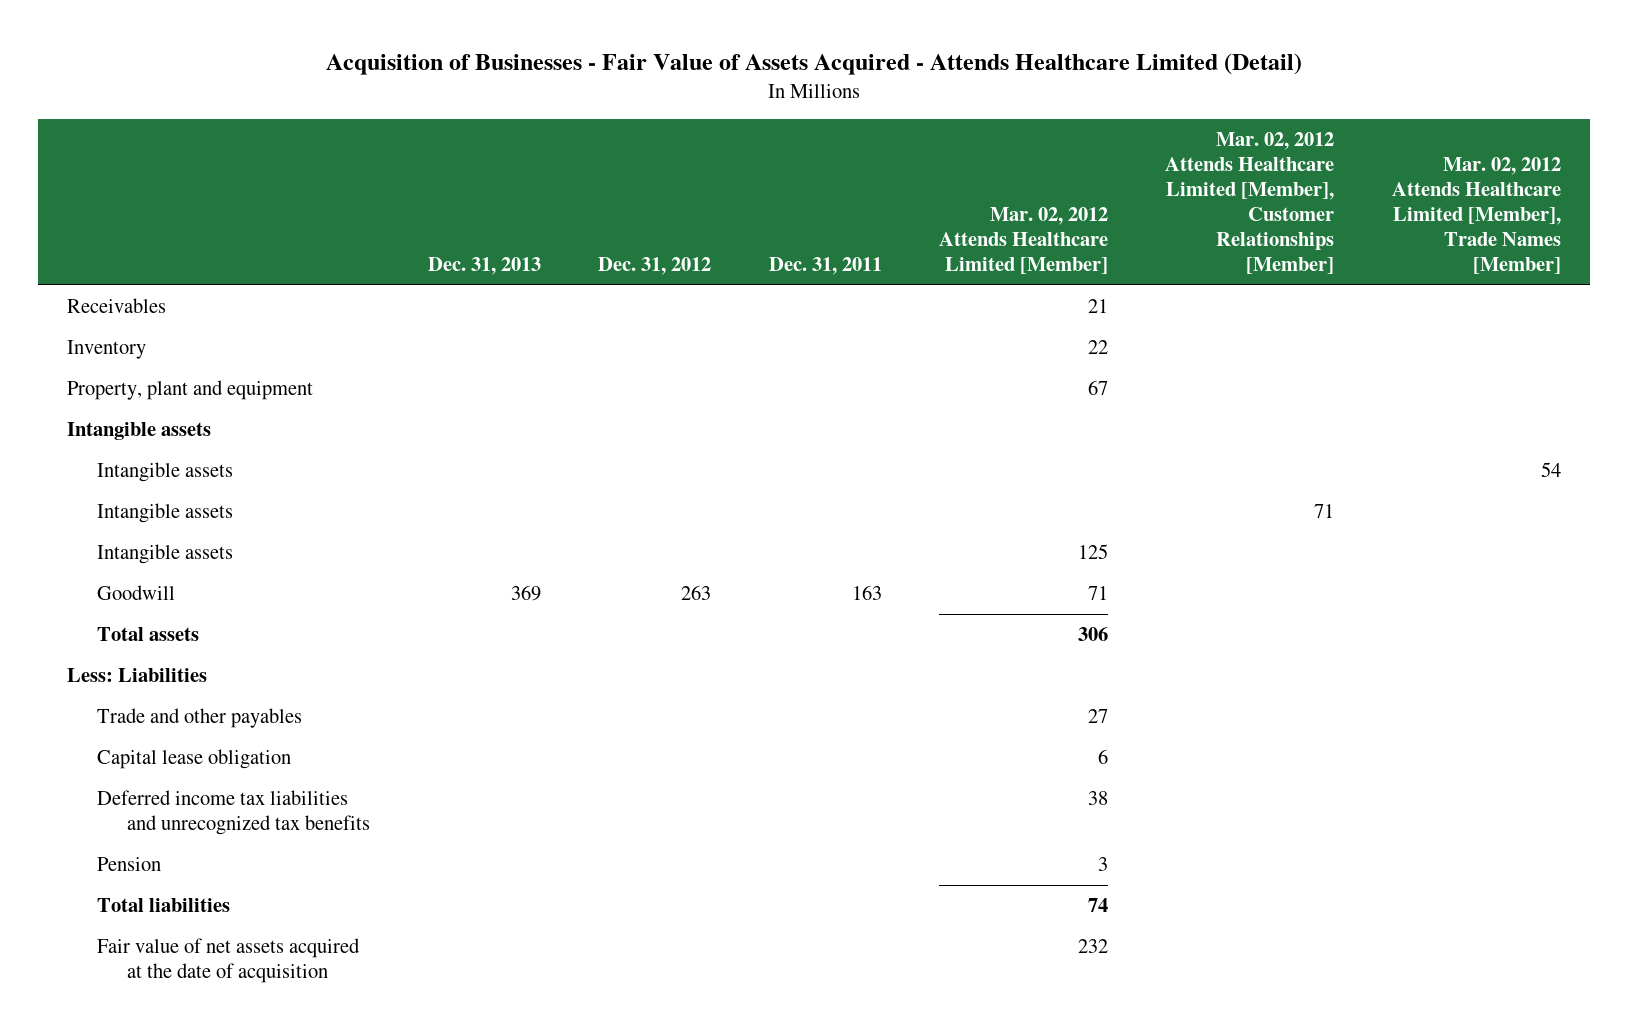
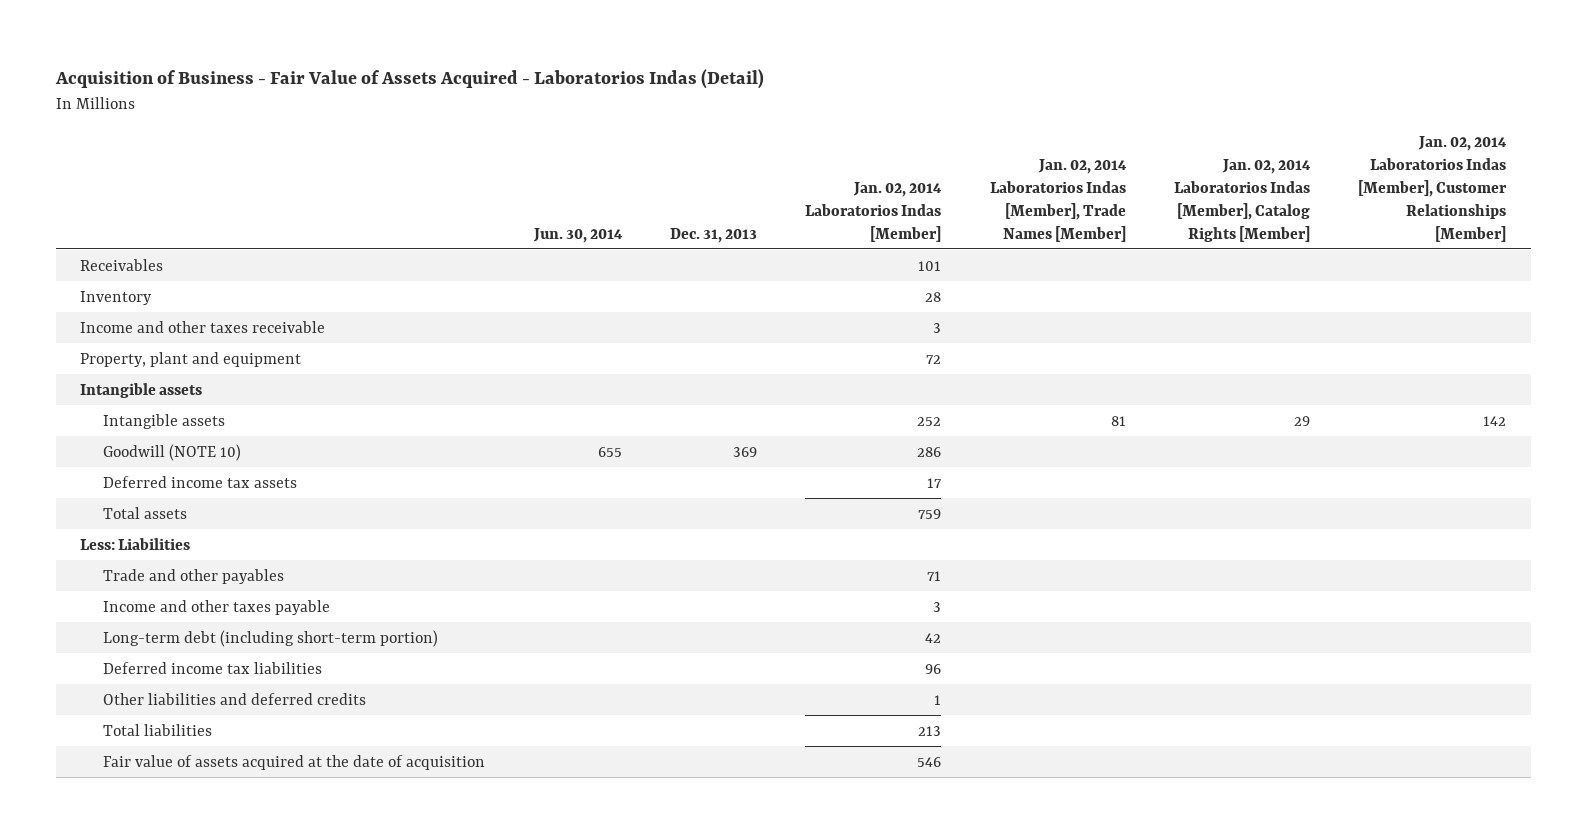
[325,53,1302,76] Acquisition of Businesses - Fair Value of Assets Acquired - Attends Healthcare Limited (Detail) -> [54,69,764,90] Acquisition of Business - Fair Value of Assets Acquired - Laboratorios Indas (Detail)
[598,257,712,276] Dec. 31, 2012 -> none
[768,257,882,276] Dec. 31, 2011 -> none
[938,207,1108,275] Mar. 02, 2012 Attends Healthcare Limited [Member] -> none
[1165,132,1335,275] Mar. 02, 2012 Attends Healthcare Limited [Member], Customer Relationships [Member] -> none
[1391,157,1561,275] Mar. 02, 2012 Attends Healthcare Limited [Member], Trade Names [Member] -> none
none -> [532,227,623,243] Jun. 30, 2014
none -> [805,181,943,242] Jan. 02, 2014 Laboratorios Indas [Member]
none -> [989,159,1127,242] Jan. 02, 2014 Laboratorios Indas [Member], Trade Names [Member]
none -> [1174,159,1312,242] Jan. 02, 2014 Laboratorios Indas [Member], Catalog Rights [Member]
none -> [1358,136,1508,242] Jan. 02, 2014 Laboratorios Indas [Member], Customer Relationships [Member]
none -> [79,320,325,333] Income and other taxes receivable
[97,503,234,524] Intangible assets -> none
[97,544,234,565] Intangible assets -> none
[97,585,176,601] Goodwill -> [103,443,242,461] Goodwill (NOTE 10)
none -> [103,475,298,488] Deferred income tax assets
[97,749,292,770] Capital lease obligation -> none
[97,857,162,872] Pension -> none
none -> [103,599,331,615] Income and other taxes payable
none -> [103,629,439,647] Long-term debt (including short-term portion)
[97,790,371,836] Deferred income tax liabilities and unrecognized tax benefits -> [103,661,323,674] Deferred income tax liabilities
none -> [103,692,367,705] Other liabilities and deferred credits
[97,938,361,984] Fair value of net assets acquired at the date of acquisition -> [103,754,486,770] Fair value of assets acquired at the date of acquisition

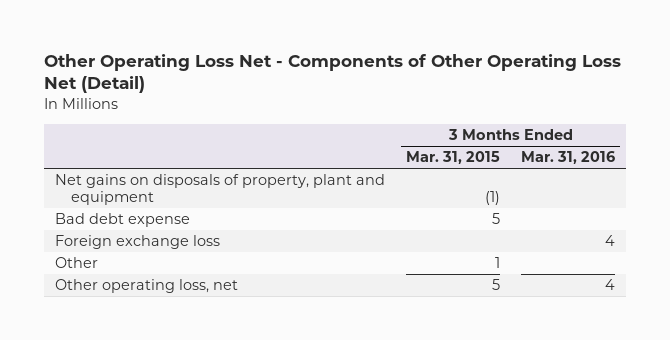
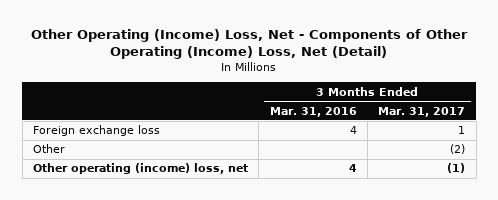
[43,53,621,94] Other Operating Loss Net - Components of Other Operating Loss Net (Detail) -> [31,29,469,60] Other Operating (Income) Loss, Net - Components of Other Operating (Income) Loss, Net (Detail)
[405,151,500,165] Mar. 31, 2015 -> none
none -> [378,106,466,117] Mar. 31, 2017
[54,174,385,206] Net gains on disposals of property, plant and equipment -> none
[54,213,190,228] Bad debt expense -> none
[54,279,238,294] Other operating loss, net -> [32,163,248,175] Other operating (income) loss, net

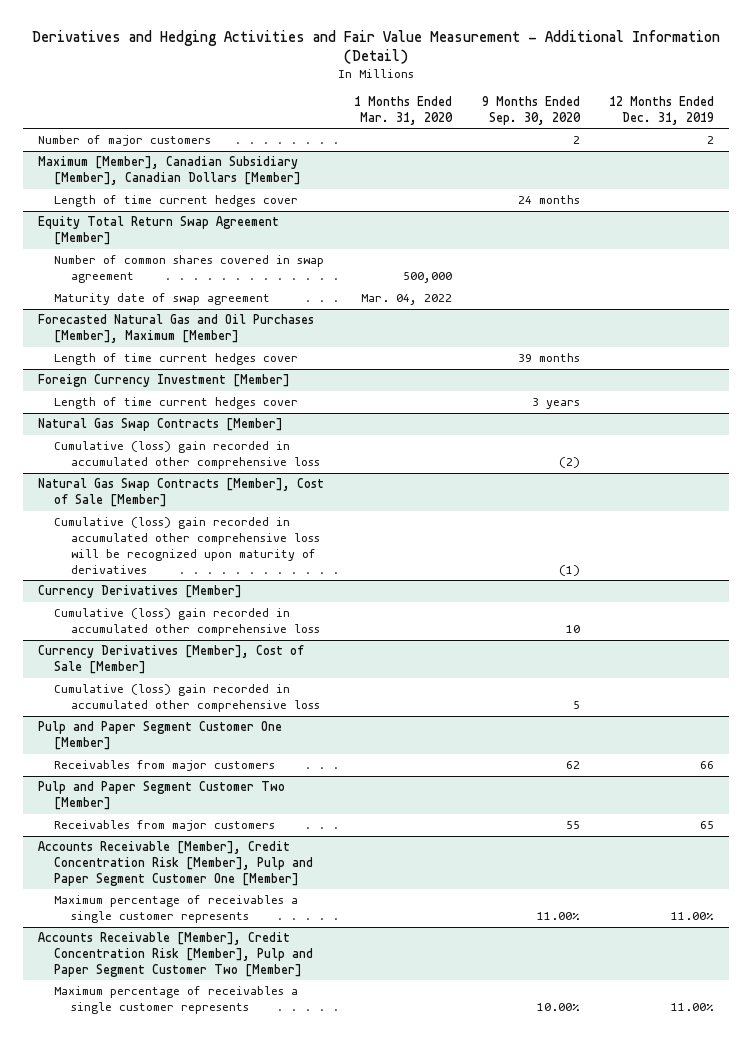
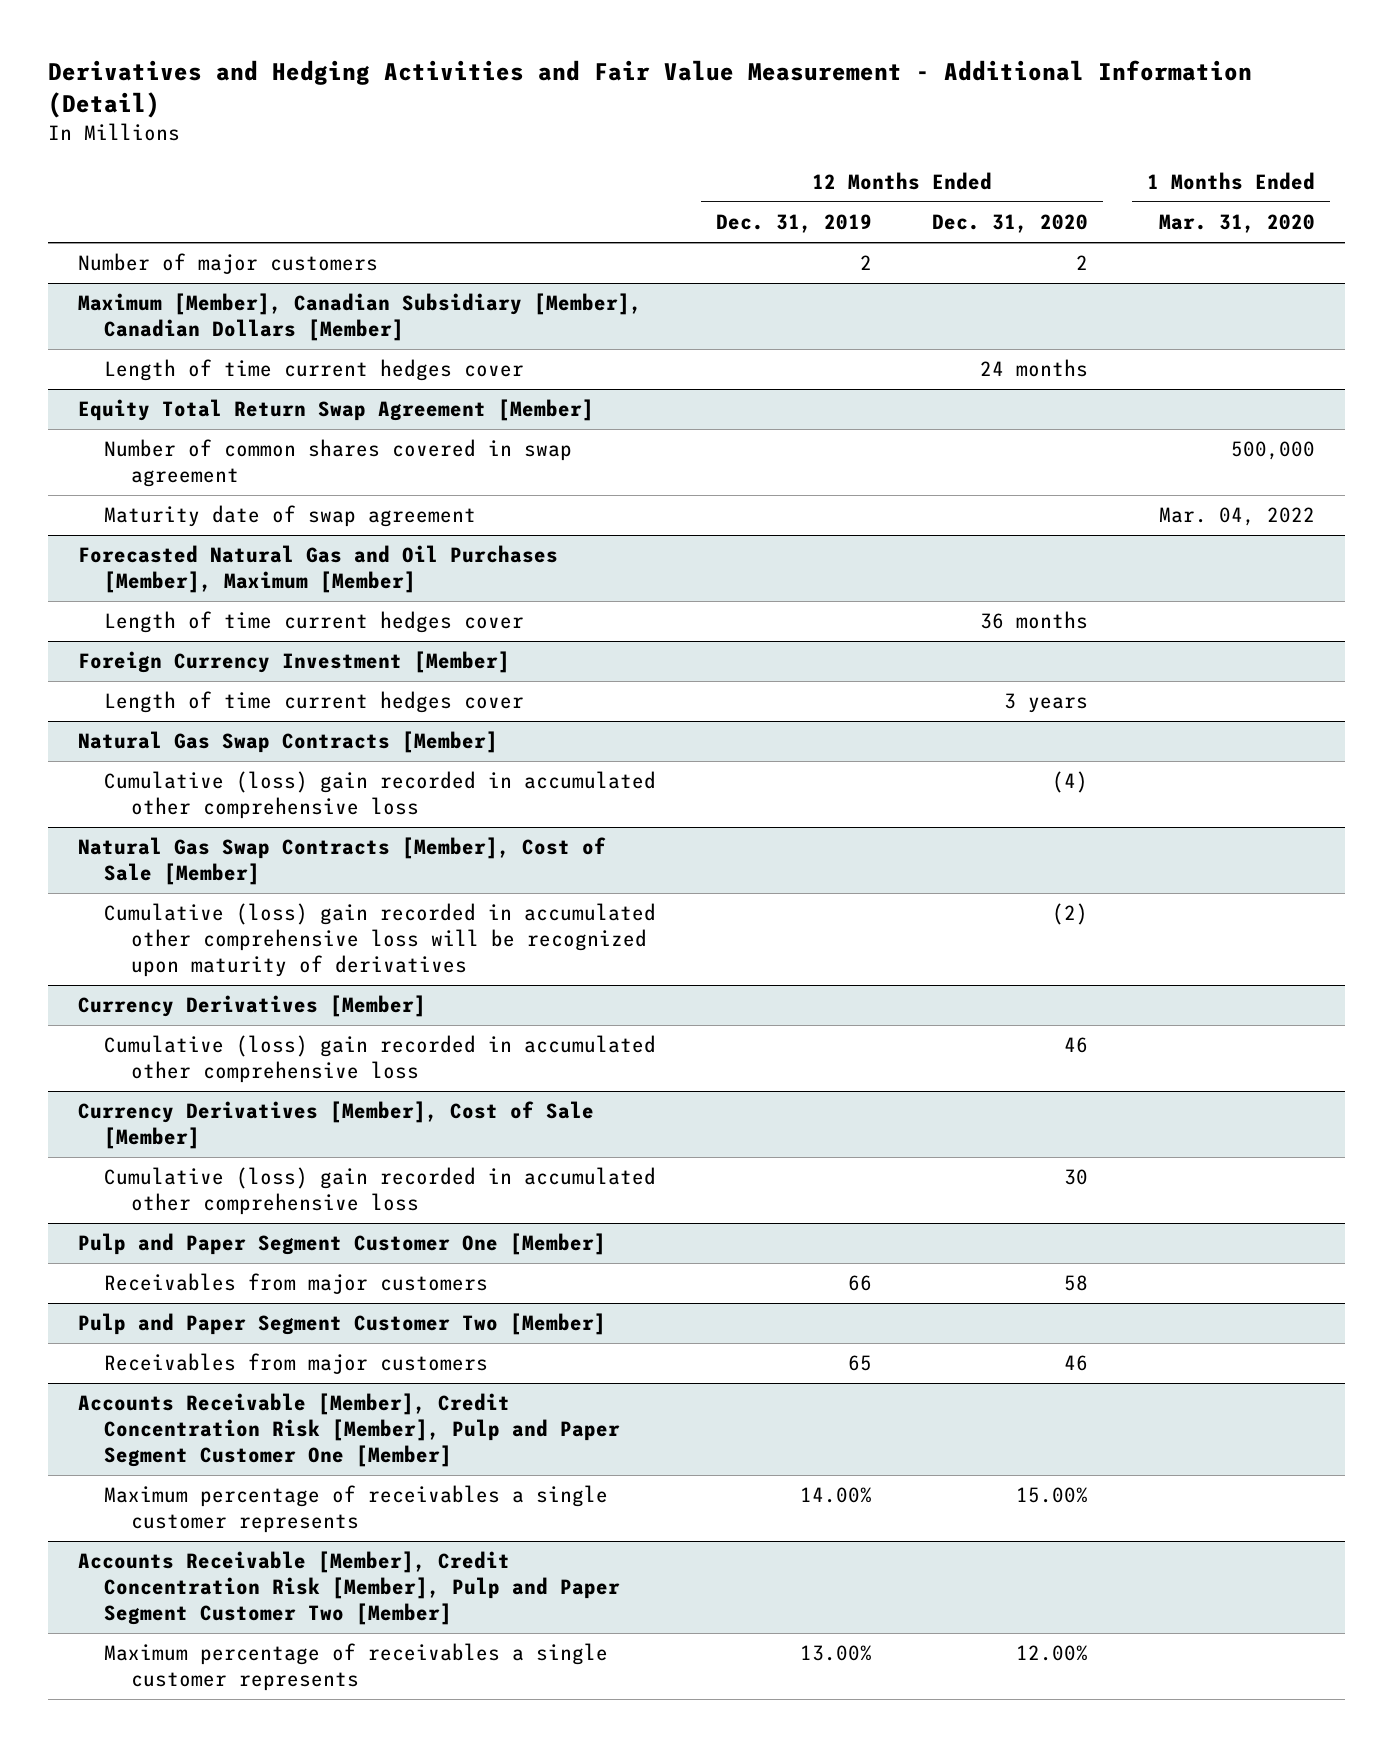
[481,95,581,125] 9 Months Ended Sep. 30, 2020 -> none
none -> [931,214,1088,234] Dec. 31, 2020
[671,911,715,920] 11.00% -> [800,1487,873,1504] 14.00%
[671,1002,715,1011] 11.00% -> [800,1645,873,1662] 13.00%

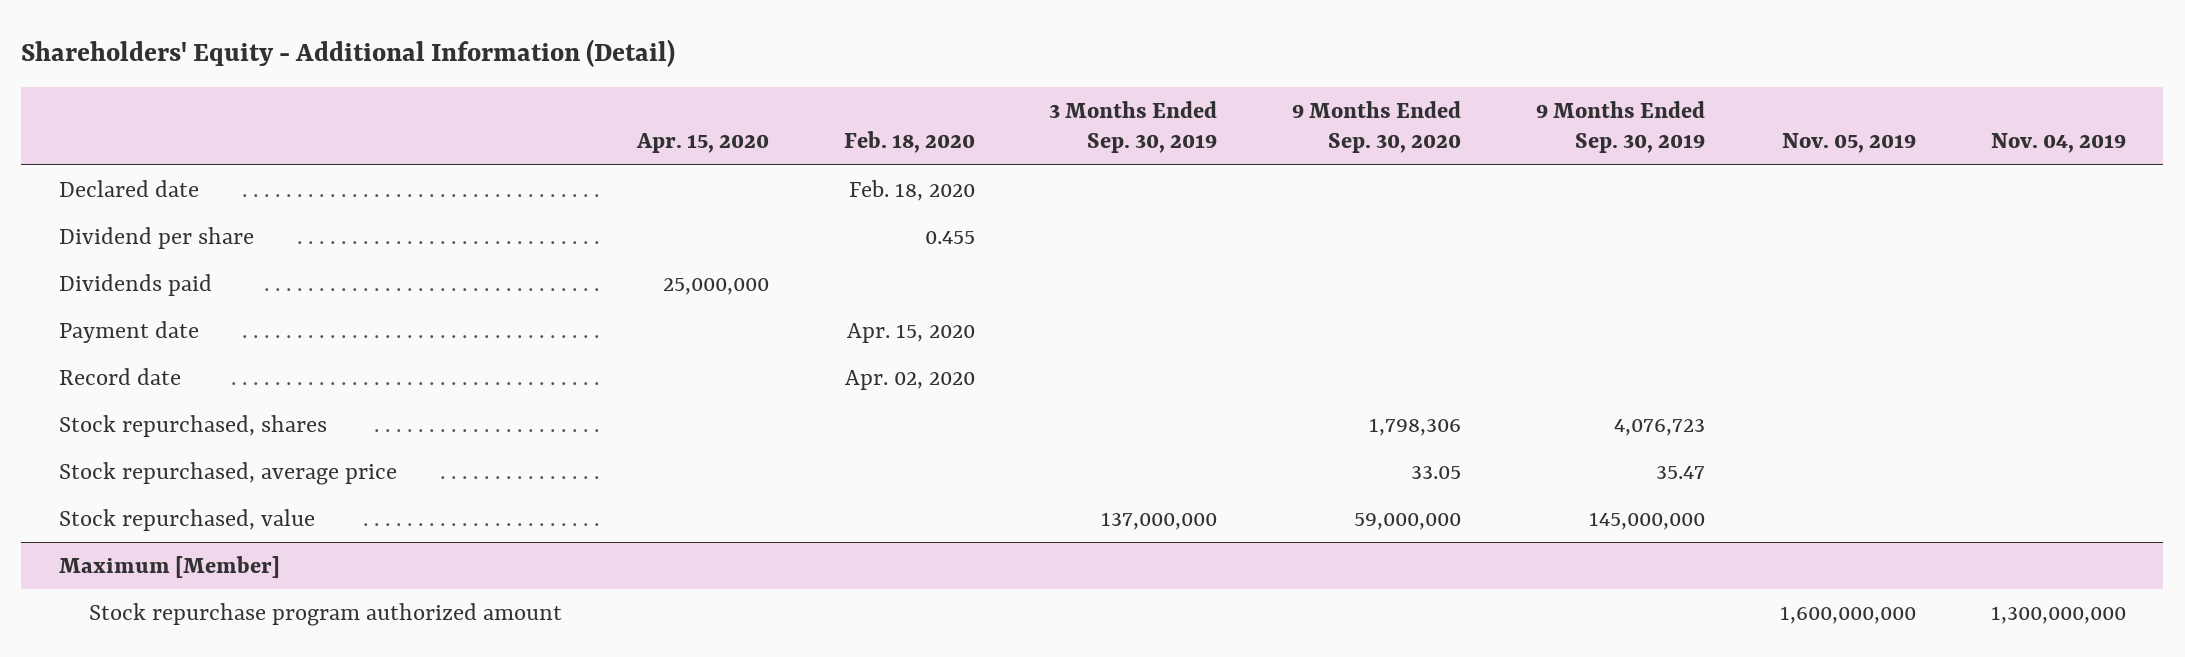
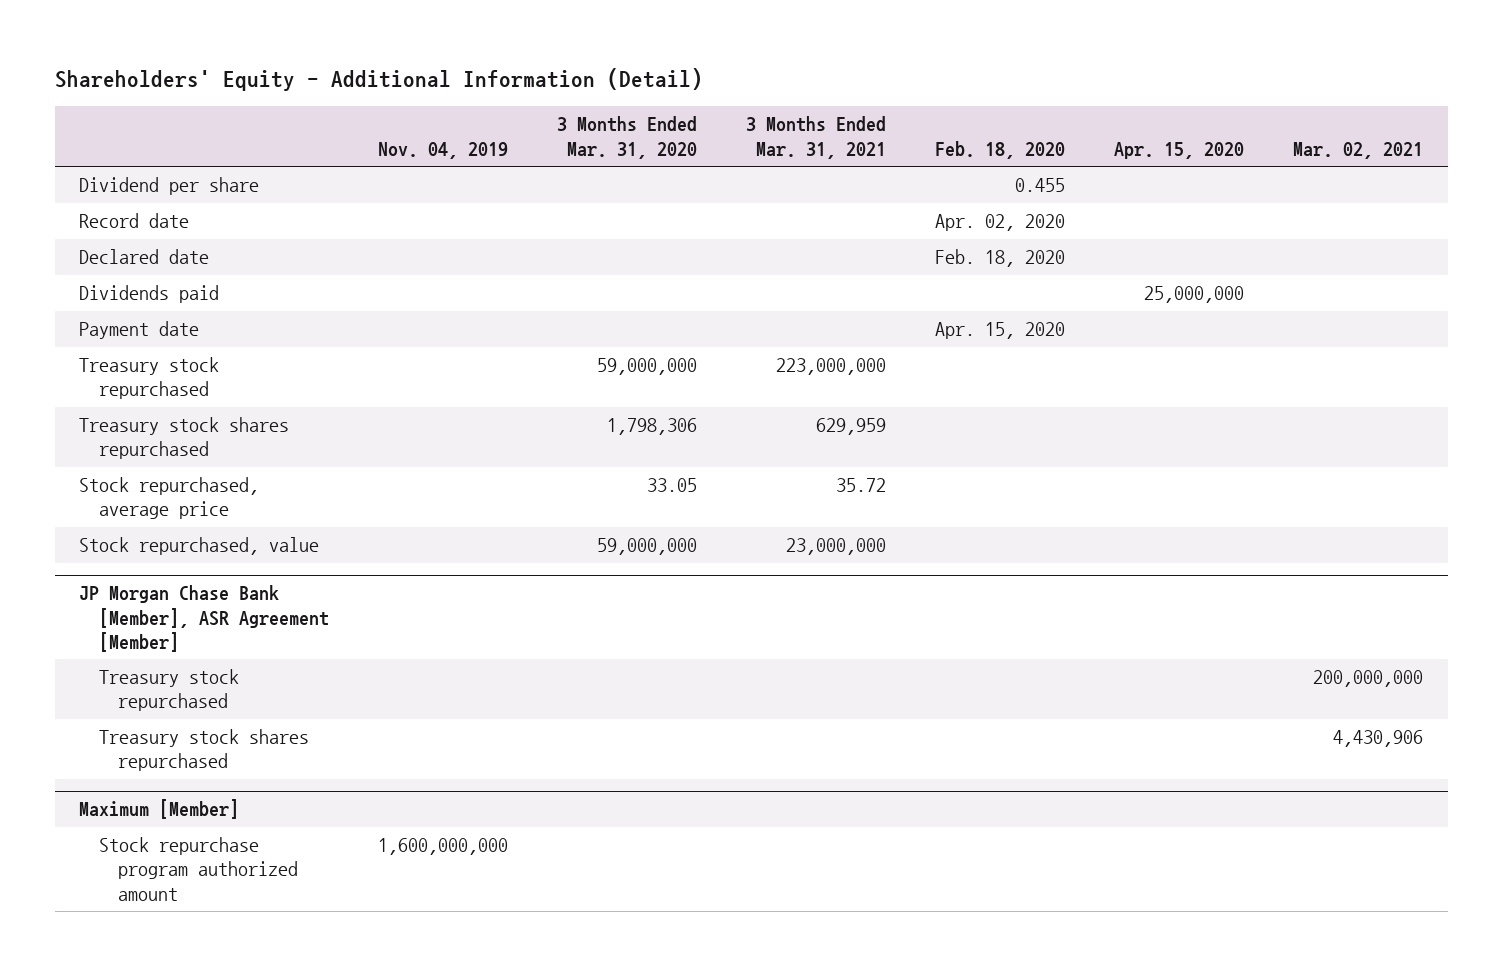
[1049,101,1218,154] 3 Months Ended Sep. 30, 2019 -> none
[1292,101,1462,154] 9 Months Ended Sep. 30, 2020 -> none
[1536,101,1706,154] 9 Months Ended Sep. 30, 2019 -> none
[1782,133,1917,154] Nov. 05, 2019 -> none
none -> [556,116,697,159] 3 Months Ended Mar. 31, 2020
none -> [745,116,886,159] 3 Months Ended Mar. 31, 2021
none -> [1293,141,1424,159] Mar. 02, 2021
[58,368,181,386] Record date -> [79,213,190,229] Record date
[58,180,199,198] Declared date -> [79,249,210,265] Declared date
none -> [79,357,220,400] Treasury stock repurchased
[58,415,327,438] Stock repurchased, shares -> [79,417,290,460] Treasury stock shares repurchased
none -> [79,585,329,652] JP Morgan Chase Bank [Member], ASR Agreement [Member]
none -> [98,669,239,712] Treasury stock repurchased
none -> [98,729,309,772] Treasury stock shares repurchased
[1990,606,2126,625] 1,300,000,000 -> [377,838,508,856] 1,600,000,000

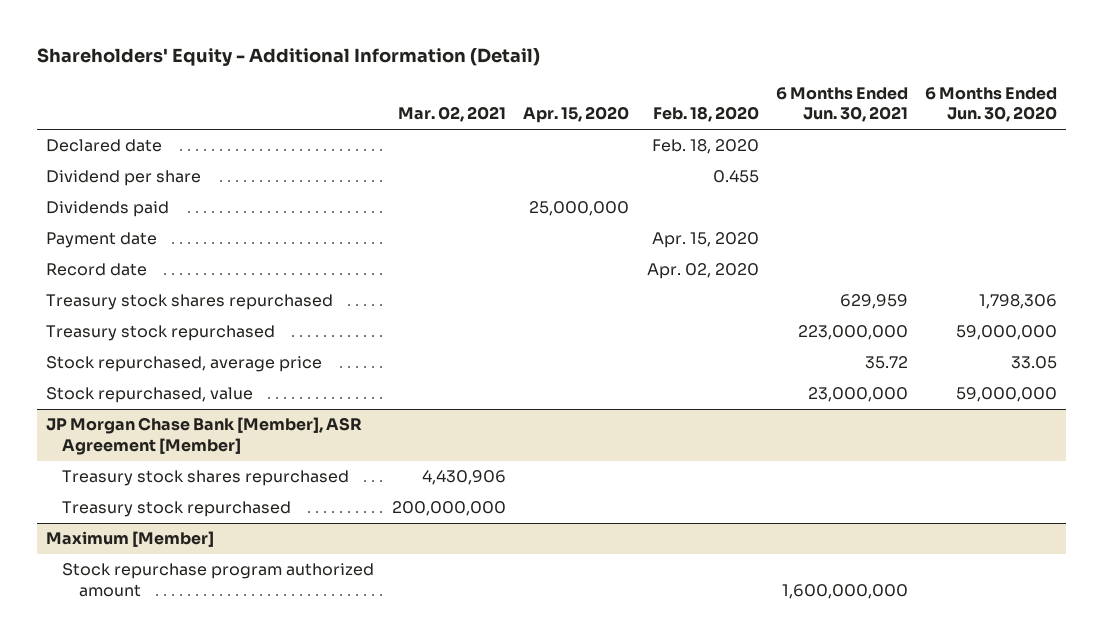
[377,141,508,159] Nov. 04, 2019 -> none
[556,116,697,159] 3 Months Ended Mar. 31, 2020 -> none
[745,116,886,159] 3 Months Ended Mar. 31, 2021 -> none
none -> [775,87,908,123] 6 Months Ended Jun. 30, 2021
none -> [925,87,1058,123] 6 Months Ended Jun. 30, 2020
[79,177,260,196] Dividend per share -> [45,170,201,187] Dividend per share
[79,213,190,229] Record date -> [45,263,147,277] Record date
[79,357,220,400] Treasury stock repurchased -> [45,325,275,342] Treasury stock repurchased
[98,669,239,712] Treasury stock repurchased -> [62,501,292,518] Treasury stock repurchased

